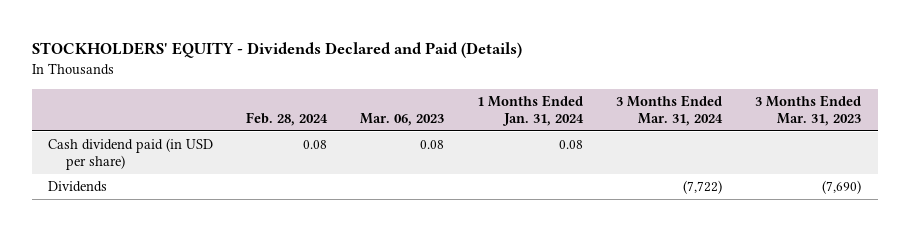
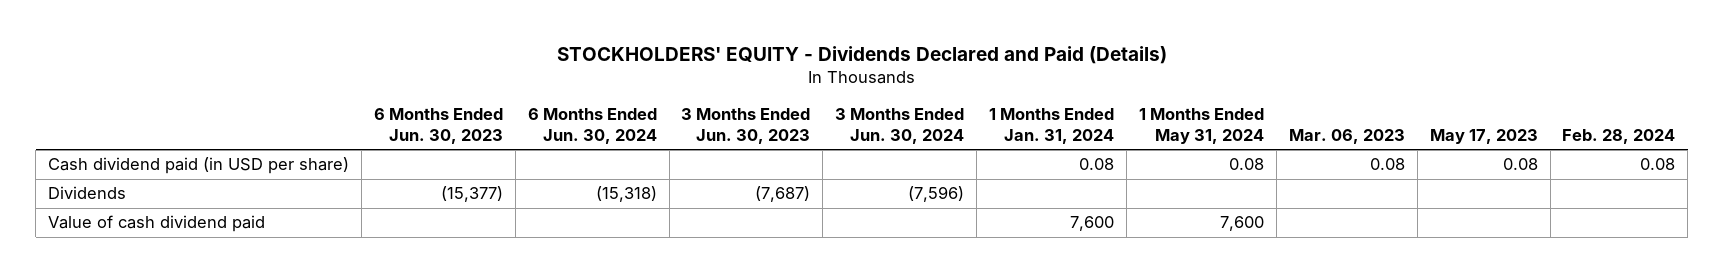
[616,94,724,126] 3 Months Ended Mar. 31, 2024 -> none
[755,94,862,126] 3 Months Ended Mar. 31, 2023 -> none
none -> [373,107,503,145] 6 Months Ended Jun. 30, 2023
none -> [527,107,657,145] 6 Months Ended Jun. 30, 2024
none -> [681,107,811,145] 3 Months Ended Jun. 30, 2023
none -> [835,107,965,145] 3 Months Ended Jun. 30, 2024
none -> [1138,107,1264,145] 1 Months Ended May 31, 2024
none -> [1429,129,1538,145] May 17, 2023
none -> [47,215,265,233] Value of cash dividend paid

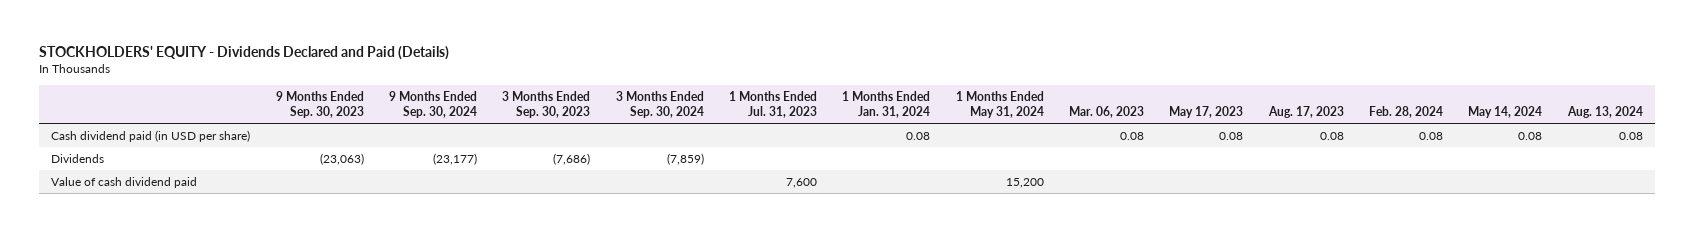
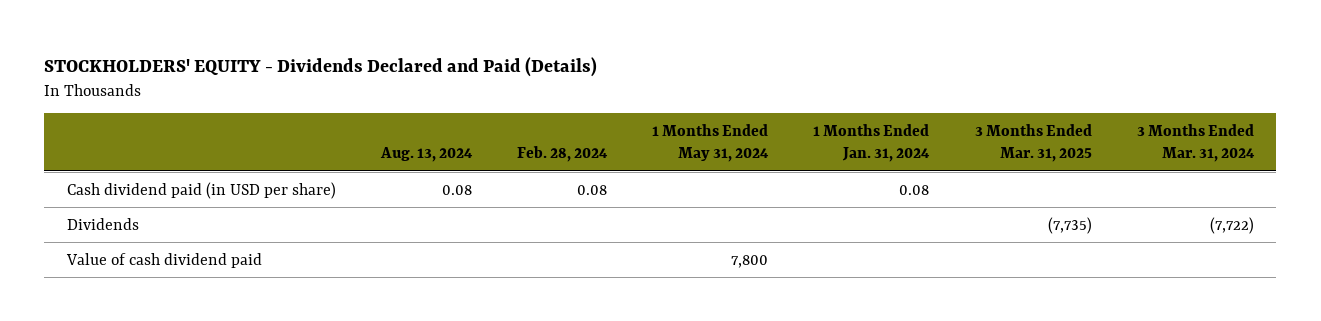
[275,90,364,119] 9 Months Ended Sep. 30, 2023 -> none
[389,90,478,119] 9 Months Ended Sep. 30, 2024 -> none
[502,90,591,119] 3 Months Ended Sep. 30, 2023 -> none
[615,90,704,119] 3 Months Ended Sep. 30, 2024 -> none
[729,90,818,119] 1 Months Ended Jul. 31, 2023 -> none
[1068,106,1144,119] Mar. 06, 2023 -> none
[1169,106,1244,119] May 17, 2023 -> none
[1267,106,1344,119] Aug. 17, 2023 -> none
[1468,106,1543,119] May 14, 2024 -> none
none -> [974,124,1092,162] 3 Months Ended Mar. 31, 2025
none -> [1136,124,1255,162] 3 Months Ended Mar. 31, 2024
[1005,177,1044,188] 15,200 -> [731,254,769,268] 7,800

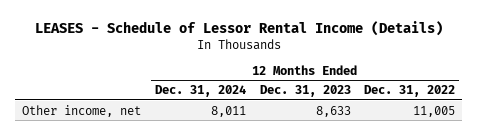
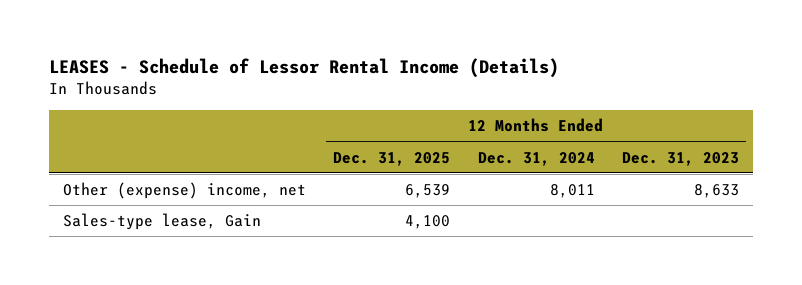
[364,85,456,98] Dec. 31, 2022 -> none
none -> [333,151,451,166] Dec. 31, 2025
[21,104,141,117] Other income, net -> [63,182,307,200] Other (expense) income, net
none -> [63,213,262,231] Sales-type lease, Gain

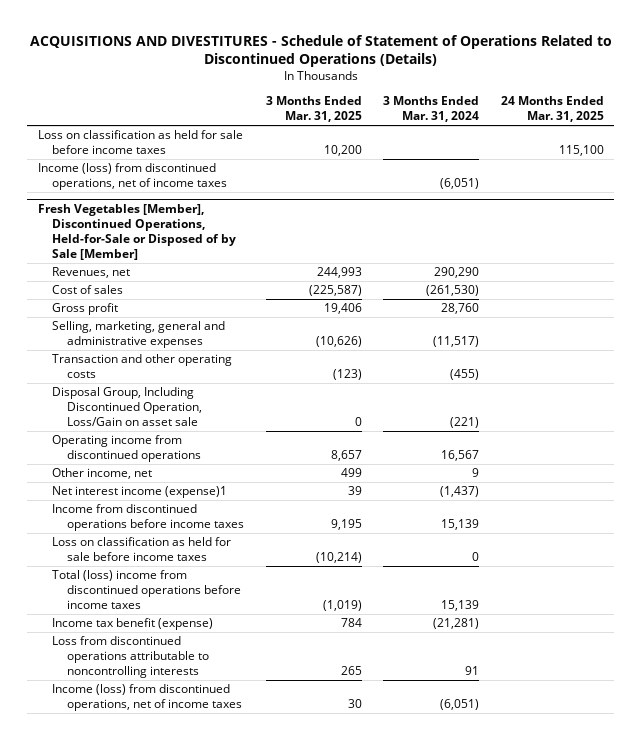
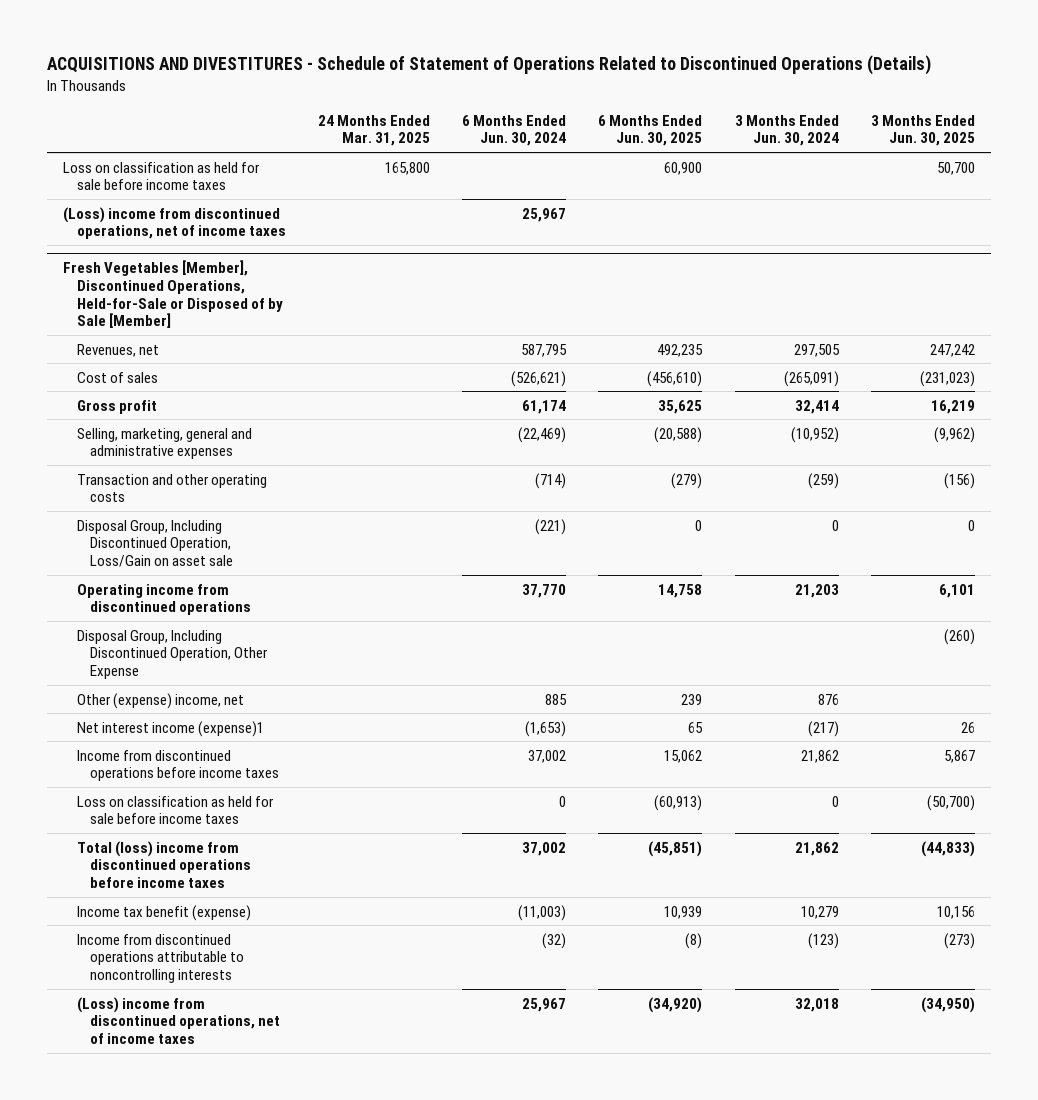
[265,96,362,123] 3 Months Ended Mar. 31, 2025 -> none
[383,96,480,123] 3 Months Ended Mar. 31, 2024 -> none
none -> [462,114,567,147] 6 Months Ended Jun. 30, 2024
none -> [598,114,703,147] 6 Months Ended Jun. 30, 2025
none -> [734,114,839,147] 3 Months Ended Jun. 30, 2024
none -> [870,114,975,147] 3 Months Ended Jun. 30, 2025
[558,145,604,157] 115,100 -> [384,161,430,175] 165,800
[37,163,228,191] Income (loss) from discontinued operations, net of income taxes -> [63,206,286,240] (Loss) income from discontinued operations, net of income taxes
none -> [76,629,269,679] Disposal Group, Including Discontinued Operation, Other Expense
[52,468,153,480] Other income, net -> [76,692,244,709] Other (expense) income, net
[52,636,210,679] Loss from discontinued operations attributable to noncontrolling interests -> [76,933,245,983] Income from discontinued operations attributable to noncontrolling interests
[52,684,243,712] Income (loss) from discontinued operations, net of income taxes -> [76,996,281,1044] (Loss) income from discontinued operations, net of income taxes

